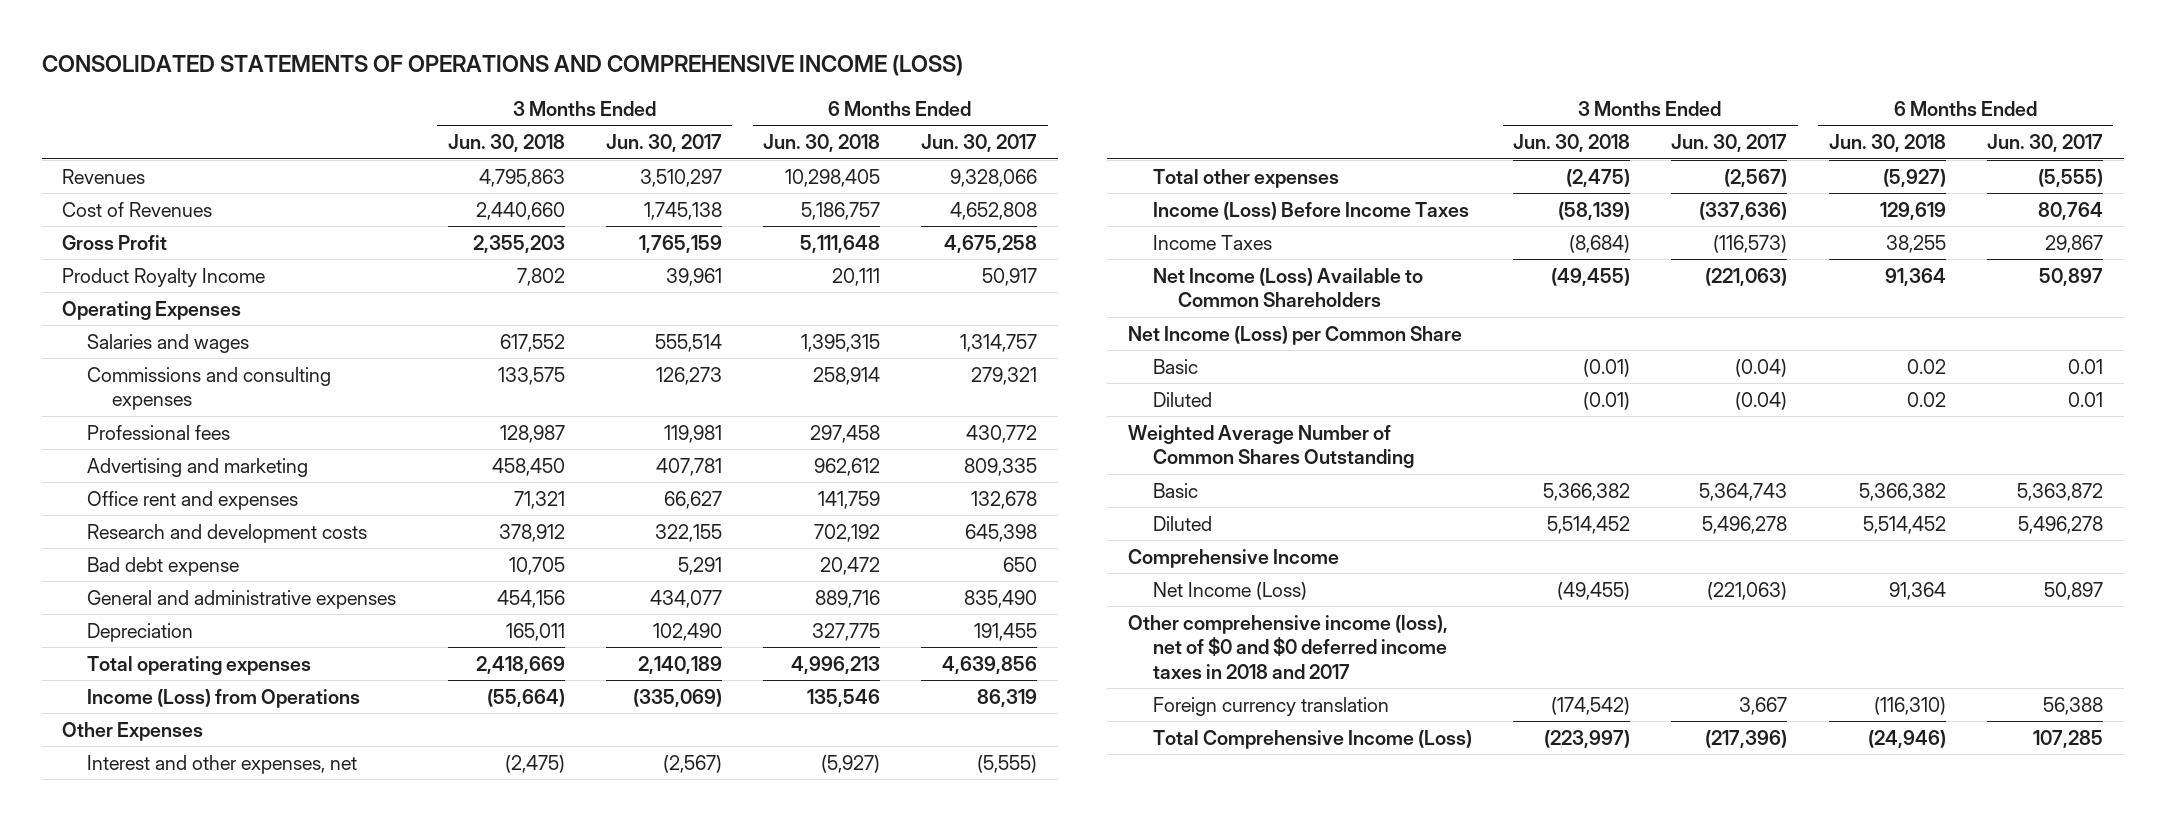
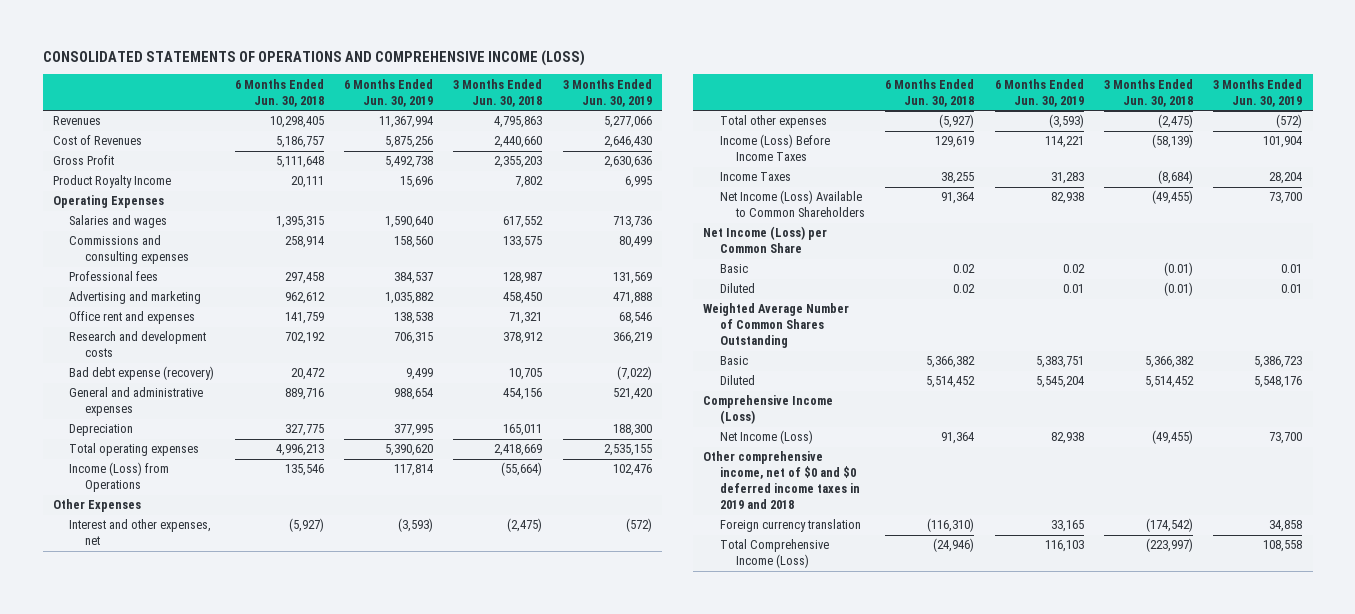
[605,134,722,153] Jun. 30, 2017 -> none
[921,134,1038,153] Jun. 30, 2017 -> none
none -> [344,78,434,107] 6 Months Ended Jun. 30, 2019
none -> [562,78,652,107] 3 Months Ended Jun. 30, 2019
[87,556,240,576] Bad debt expense -> [69,366,215,381] Bad debt expense (recovery)
[1127,548,1339,568] Comprehensive Income -> [703,395,834,425] Comprehensive Income (Loss)
[1127,614,1448,679] Other comprehensive income (loss), net of $0 and $0 deferred income taxes in 2018 and 2017 -> [703,451,860,510] Other comprehensive income, net of $0 and $0 deferred income taxes in 2019 and 2018

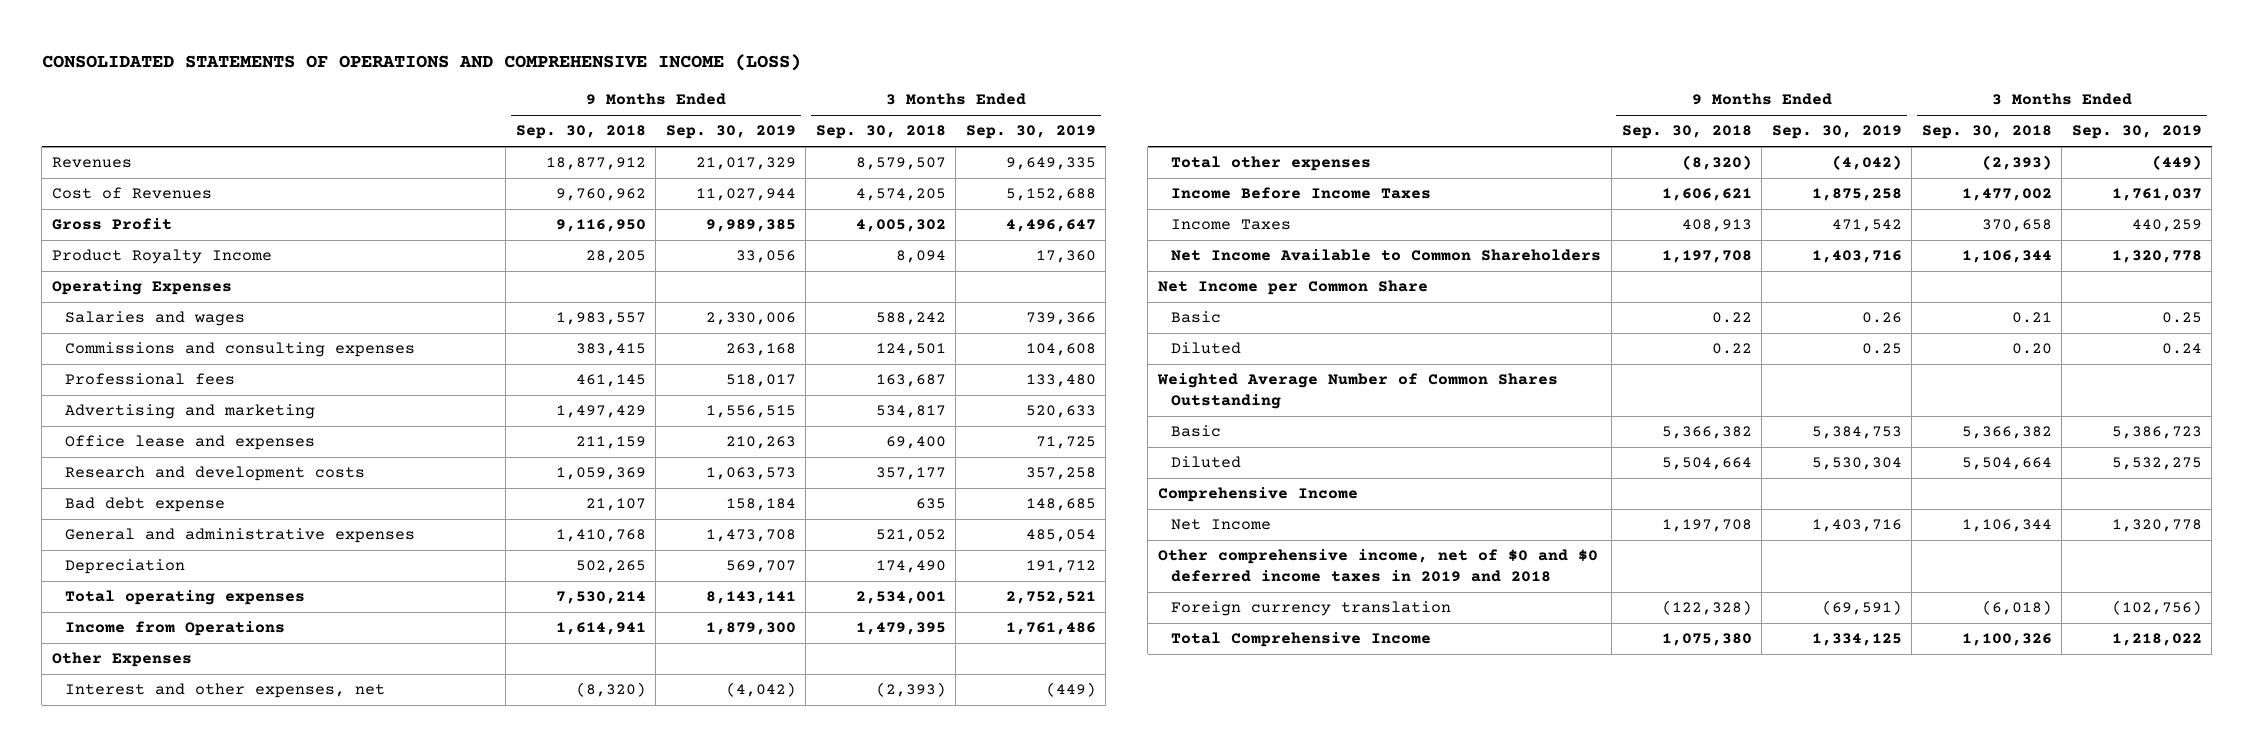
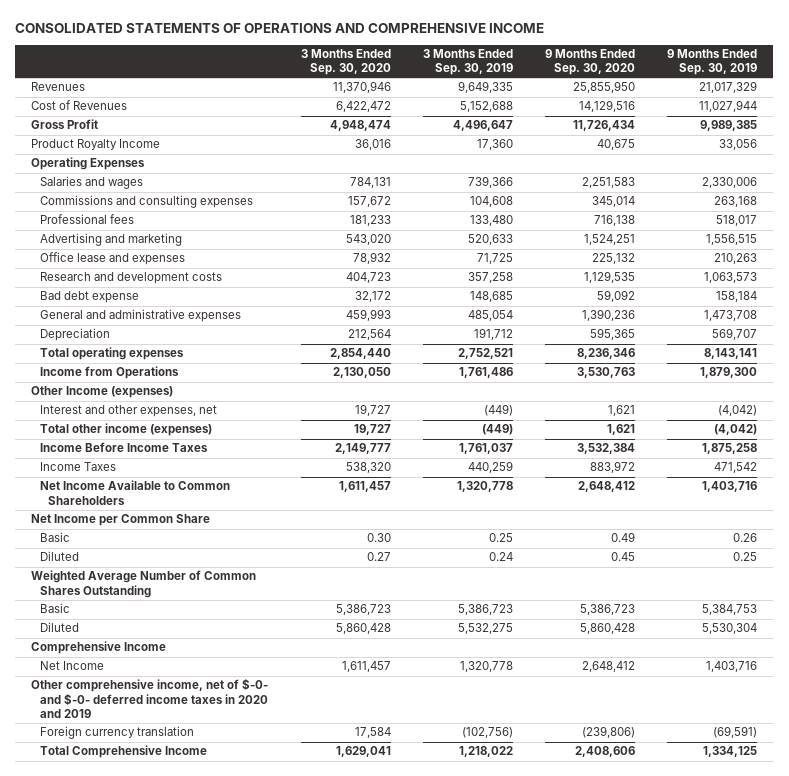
[41,54,801,72] CONSOLIDATED STATEMENTS OF OPERATIONS AND COMPREHENSIVE INCOME (LOSS) -> [15,23,545,34] CONSOLIDATED STATEMENTS OF OPERATIONS AND COMPREHENSIVE INCOME
[515,125,646,140] Sep. 30, 2018 -> none
[815,125,946,140] Sep. 30, 2018 -> none
none -> [300,49,391,76] 3 Months Ended Sep. 30, 2020
none -> [545,49,636,76] 9 Months Ended Sep. 30, 2020
[51,652,192,668] Other Expenses -> [31,386,174,399] Other Income (expenses)
[1171,156,1372,172] Total other expenses -> [39,423,212,437] Total other income (expenses)
[1157,549,1598,583] Other comprehensive income, net of $0 and $0 deferred income taxes in 2019 and 2018 -> [31,678,269,718] Other comprehensive income, net of $-0- and $-0- deferred income taxes in 2020 and 2019

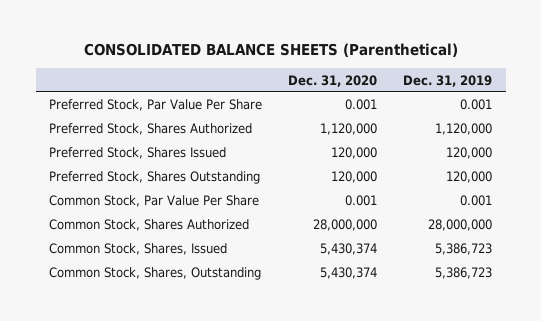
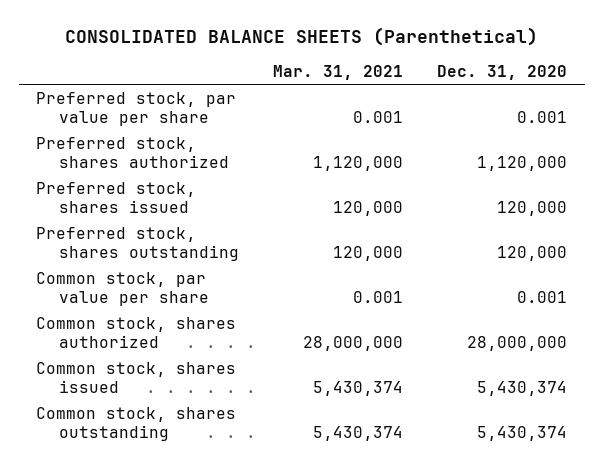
[403,74,493,87] Dec. 31, 2019 -> none
none -> [273,64,404,80] Mar. 31, 2021
[48,99,262,112] Preferred Stock, Par Value Per Share -> [36,91,237,126] Preferred stock, par value per share
[48,123,252,136] Preferred Stock, Shares Authorized -> [36,136,229,168] Preferred stock, shares authorized
[48,147,226,160] Preferred Stock, Shares Issued -> [36,181,197,213] Preferred stock, shares issued
[48,171,260,185] Preferred Stock, Shares Outstanding -> [36,226,239,261] Preferred stock, shares outstanding
[48,195,259,208] Common Stock, Par Value Per Share -> [36,271,209,306] Common stock, par value per share
[48,219,249,232] Common Stock, Shares Authorized -> [36,316,237,348] Common stock, shares authorized
[48,243,227,256] Common Stock, Shares, Issued -> [36,361,237,393] Common stock, shares issued
[48,267,261,281] Common Stock, Shares, Outstanding -> [36,406,237,441] Common stock, shares outstanding

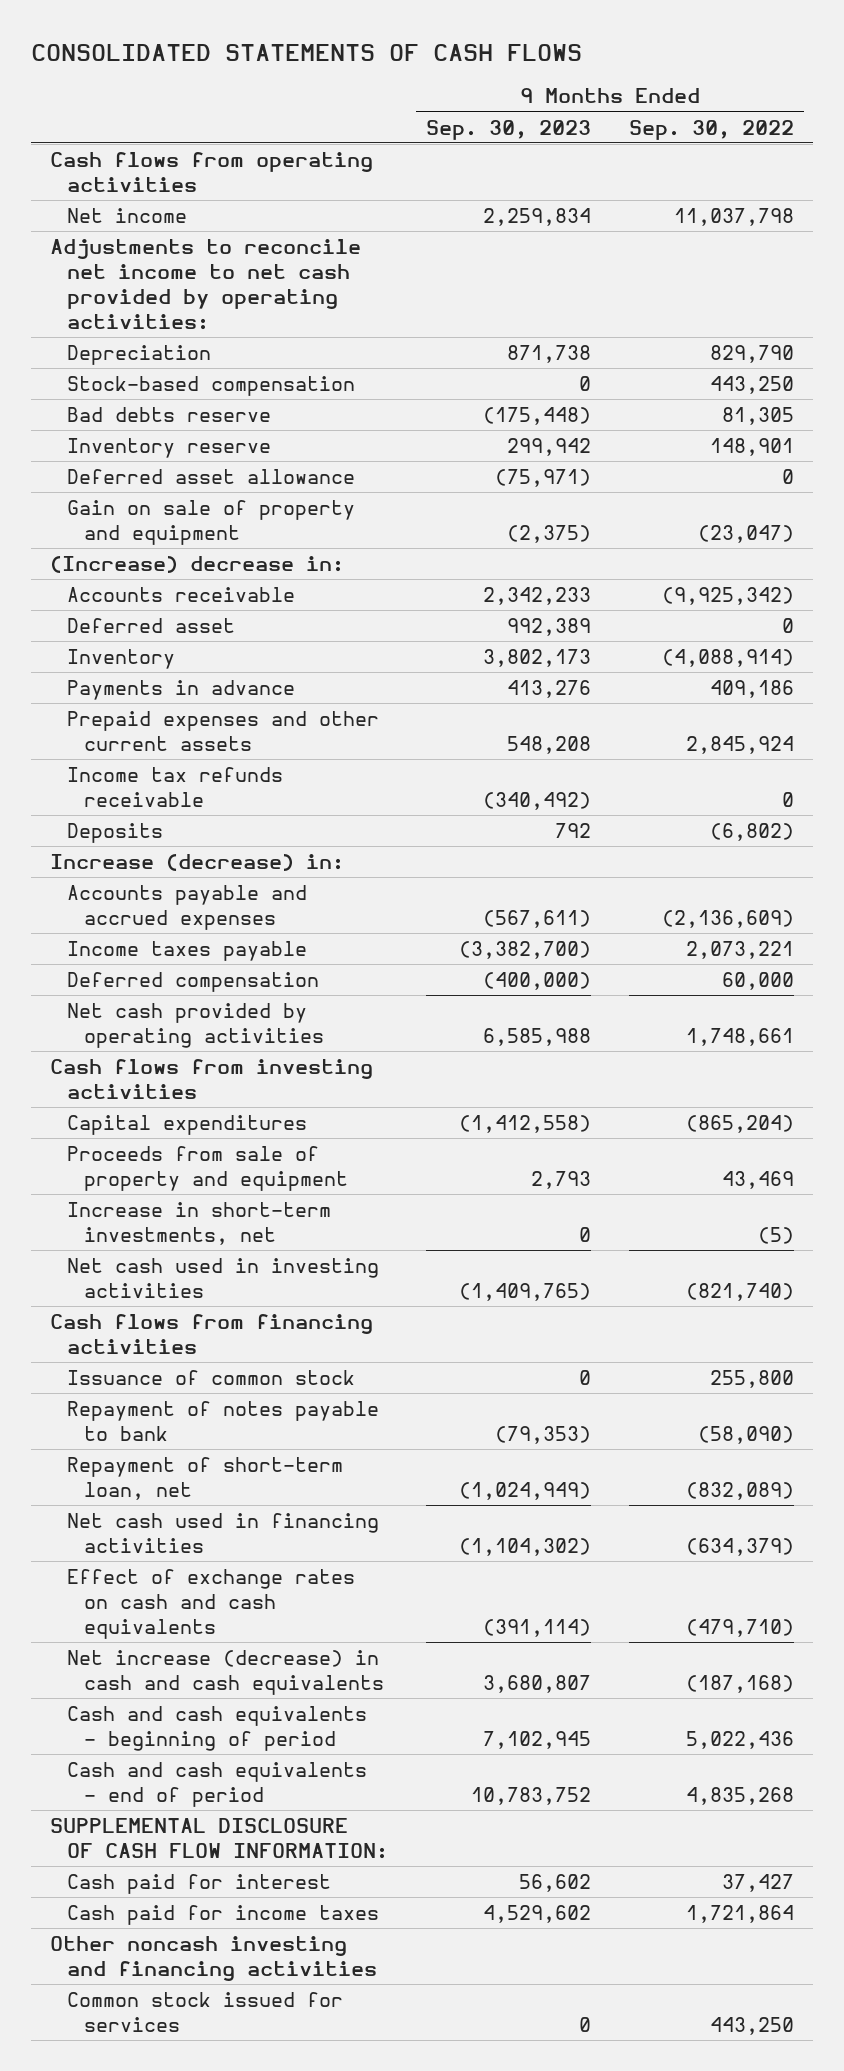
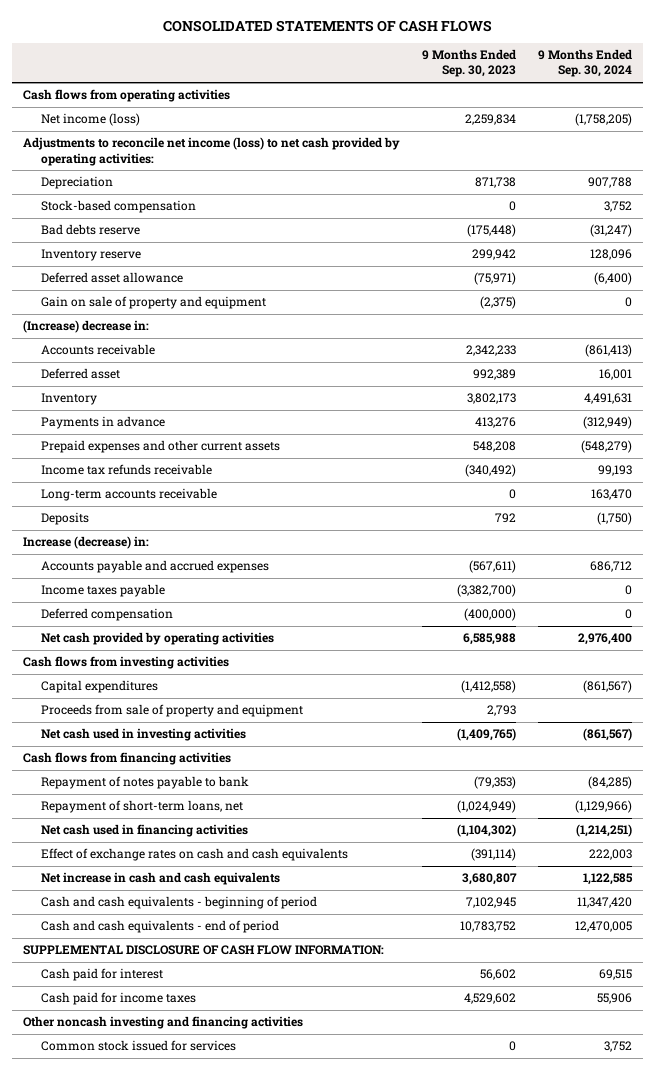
[628,119,794,140] Sep. 30, 2022 -> none
none -> [538,49,633,78] 9 Months Ended Sep. 30, 2024
[66,207,187,223] Net income -> [41,113,141,127] Net income (loss)
[49,238,361,330] Adjustments to reconcile net income to net cash provided by operating activities: -> [23,137,401,166] Adjustments to reconcile net income (loss) to net cash provided by operating activities:
none -> [41,488,218,502] Long-term accounts receivable
[66,1201,331,1245] Increase in short-term investments, net -> none
[66,1369,355,1385] Issuance of common stock -> none
[66,1456,343,1500] Repayment of short-term loan, net -> [41,800,244,814] Repayment of short-term loans, net
[66,1649,384,1695] Net increase (decrease) in cash and cash equivalents -> [41,872,281,886] Net increase in cash and cash equivalents

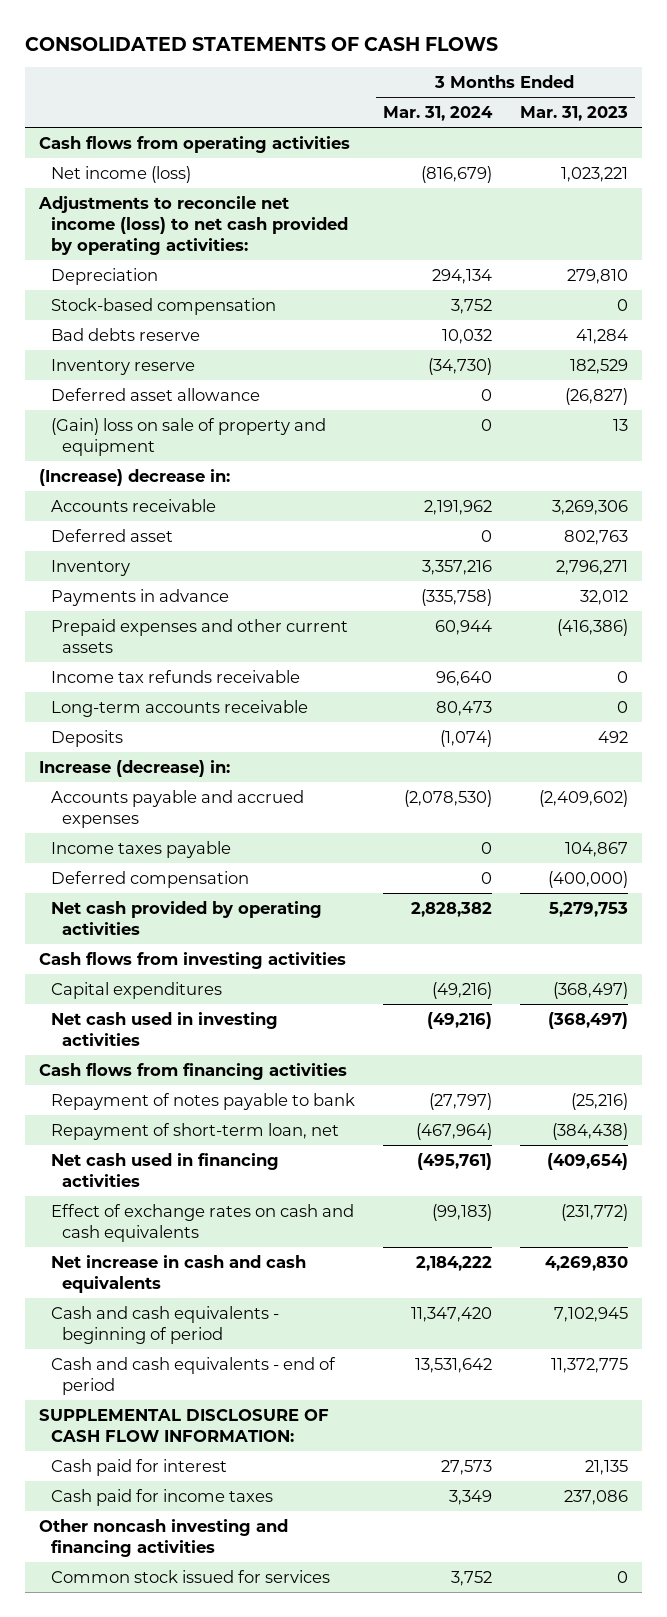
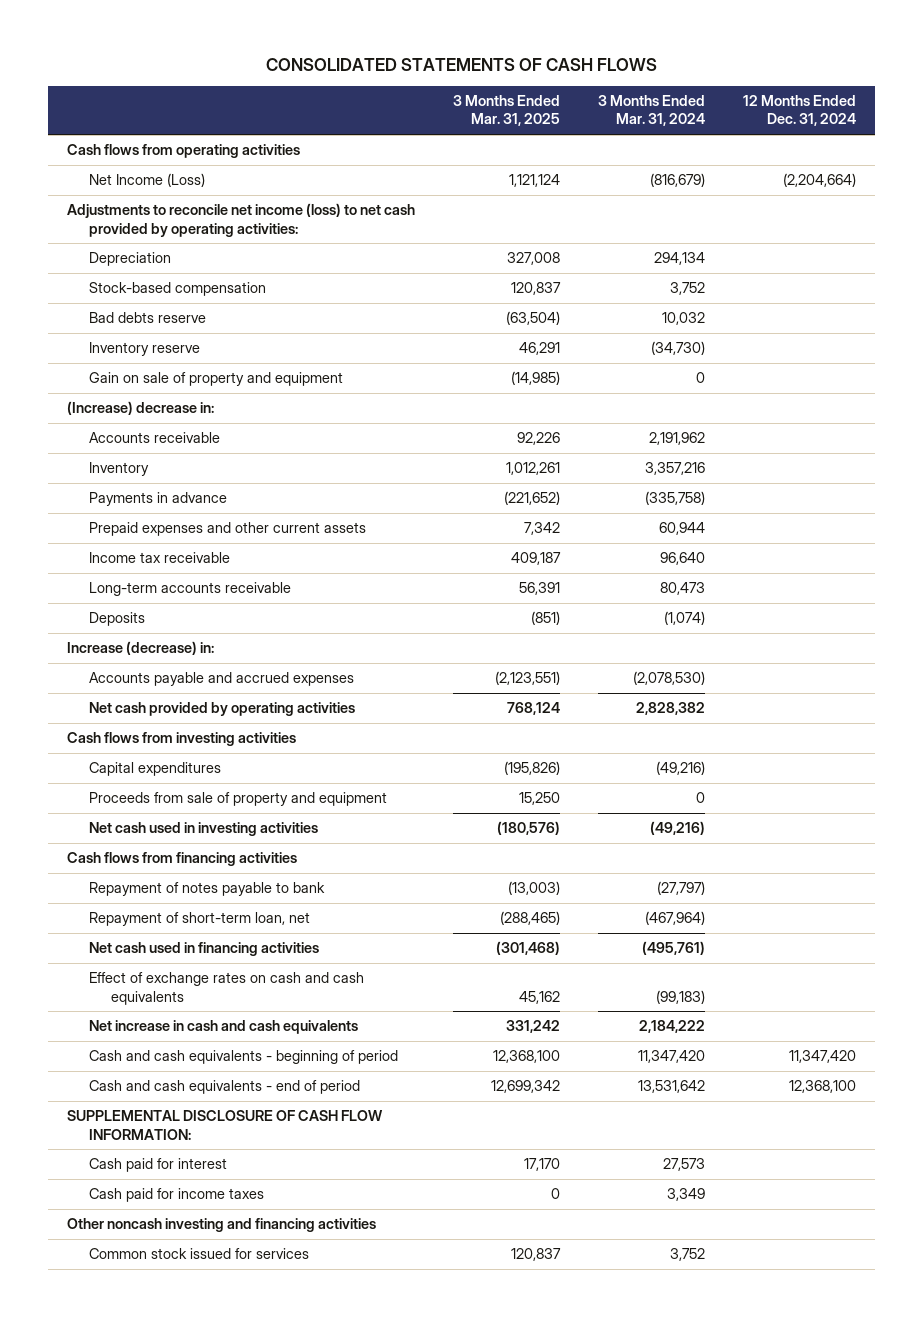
[519,106,628,122] Mar. 31, 2023 -> none
none -> [453,95,561,127] 3 Months Ended Mar. 31, 2025
none -> [742,95,856,127] 12 Months Ended Dec. 31, 2024
[50,165,191,183] Net income (loss) -> [88,173,205,188] Net Income (Loss)
[50,387,260,401] Deferred asset allowance -> none
[50,417,326,456] (Gain) loss on sale of property and equipment -> [88,372,343,387] Gain on sale of property and equipment
[50,528,173,542] Deferred asset -> none
[50,669,300,683] Income tax refunds receivable -> [88,552,230,564] Income tax receivable
[50,840,231,858] Income taxes payable -> none
[50,870,249,888] Deferred compensation -> none
none -> [88,792,387,807] Proceeds from sale of property and equipment

